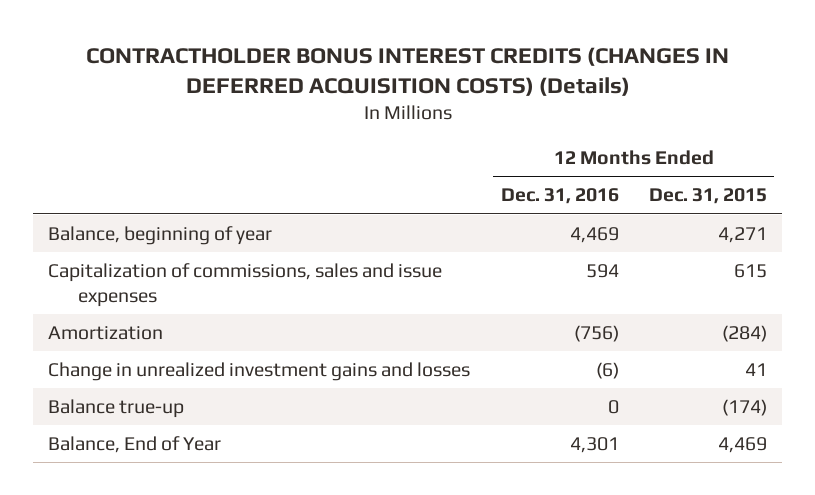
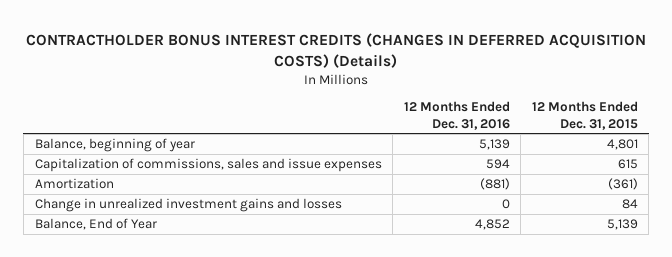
[569,227,619,244] 4,469 -> [478,139,510,151] 5,139
[717,227,767,244] 4,271 -> [606,139,638,151] 4,801
[48,399,185,419] Balance true-up -> none
[573,325,619,343] (756) -> [479,178,510,191] (881)
[721,325,767,343] (284) -> [607,178,638,191] (361)
[595,362,619,380] (6) -> [501,199,510,210] 0
[744,363,767,377] 41 -> [621,199,638,210] 84
[569,437,619,454] 4,301 -> [474,219,510,231] 4,852
[717,437,767,454] 4,469 -> [606,219,638,231] 5,139

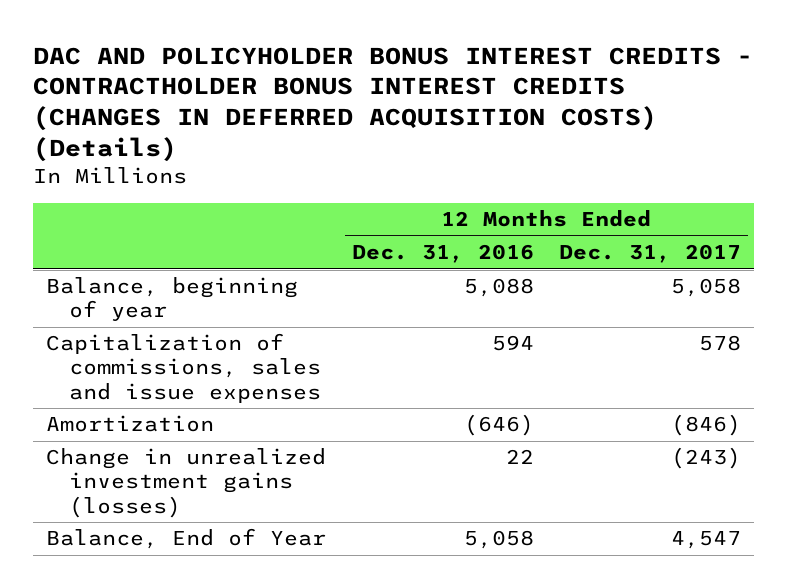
[26,32,647,68] CONTRACTHOLDER BONUS INTEREST CREDITS (CHANGES IN DEFERRED ACQUISITION COSTS) (Details) -> [32,46,753,163] DAC AND POLICYHOLDER BONUS INTEREST CREDITS - CONTRACTHOLDER BONUS INTEREST CREDITS (CHANGES IN DEFERRED ACQUISITION COSTS) (Details)
[531,101,638,130] 12 Months Ended Dec. 31, 2015 -> none
none -> [559,244,742,264] Dec. 31, 2017
[478,139,510,151] 5,139 -> [463,278,534,298] 5,088
[479,178,510,191] (881) -> [463,414,534,437] (646)
[34,198,342,213] Change in unrealized investment gains and losses -> [45,448,326,518] Change in unrealized investment gains (losses)
[501,199,510,210] 0 -> [505,449,534,465] 22
[474,219,510,231] 4,852 -> [463,530,534,550] 5,058

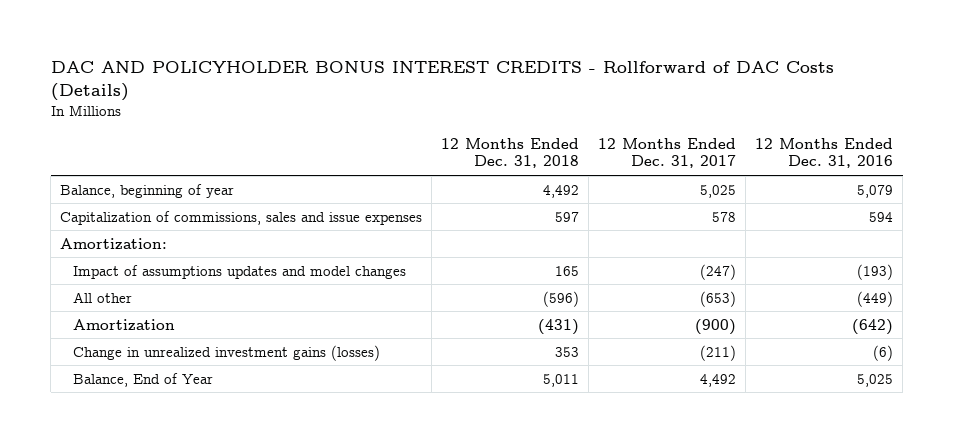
[32,46,753,163] DAC AND POLICYHOLDER BONUS INTEREST CREDITS - CONTRACTHOLDER BONUS INTEREST CREDITS (CHANGES IN DEFERRED ACQUISITION COSTS) (Details) -> [50,61,834,102] DAC AND POLICYHOLDER BONUS INTEREST CREDITS - Rollforward of DAC Costs (Details)
none -> [441,138,580,169] 12 Months Ended Dec. 31, 2018
[463,278,534,298] 5,088 -> [857,184,894,198] 5,079
[671,278,742,298] 5,058 -> [700,184,737,198] 5,025
none -> [60,237,168,250] Amortization:
none -> [73,264,407,279] Impact of assumptions updates and model changes
none -> [73,291,133,303] All other
[463,414,534,437] (646) -> [852,318,894,335] (642)
[671,414,742,437] (846) -> [695,318,737,335] (900)
[505,449,534,465] 22 -> [873,344,894,361] (6)
[671,447,742,470] (243) -> [700,344,737,361] (211)
[463,530,534,550] 5,058 -> [857,373,894,387] 5,025
[671,531,742,550] 4,547 -> [700,373,737,387] 4,492

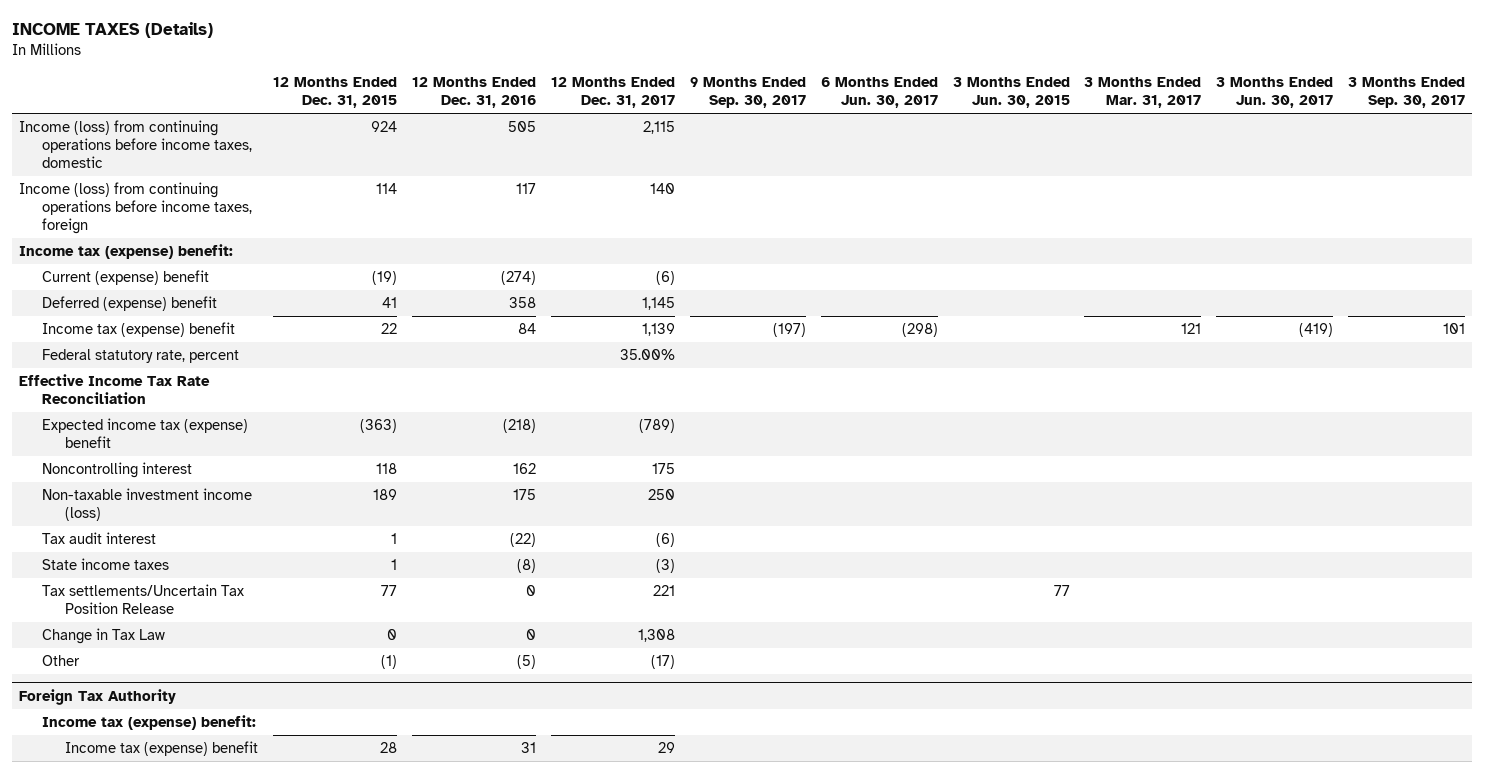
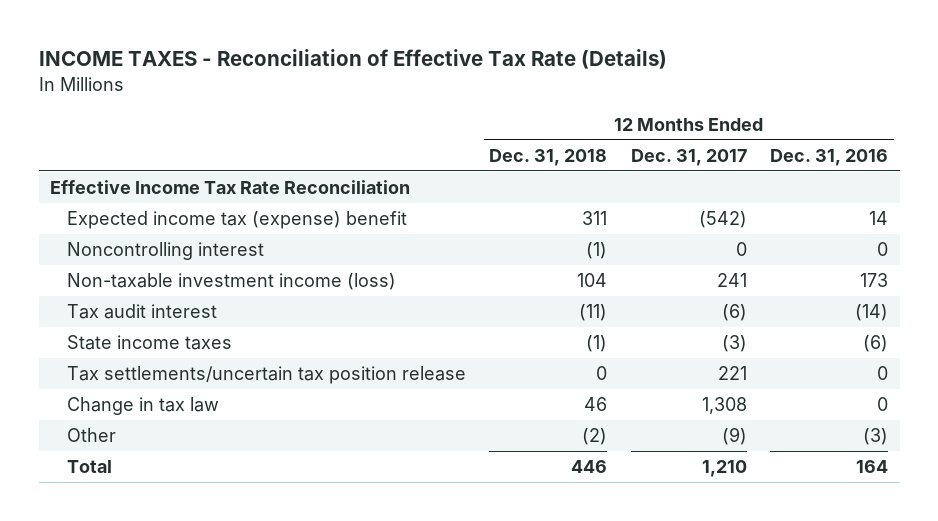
[12,21,214,38] INCOME TAXES (Details) -> [38,49,667,70] INCOME TAXES - Reconciliation of Effective Tax Rate (Details)
[273,77,398,109] 12 Months Ended Dec. 31, 2015 -> none
[689,77,806,109] 9 Months Ended Sep. 30, 2017 -> none
[820,77,938,109] 6 Months Ended Jun. 30, 2017 -> none
[952,77,1070,109] 3 Months Ended Jun. 30, 2015 -> none
[1084,77,1202,109] 3 Months Ended Mar. 31, 2017 -> none
[1216,77,1334,109] 3 Months Ended Jun. 30, 2017 -> none
[1348,77,1466,109] 3 Months Ended Sep. 30, 2017 -> none
none -> [489,148,608,166] Dec. 31, 2018
[19,120,253,168] Income (loss) from continuing operations before income taxes, domestic -> none
[19,182,253,234] Income (loss) from continuing operations before income taxes, foreign -> none
[19,244,234,260] Income tax (expense) benefit: -> none
[42,270,210,286] Current (expense) benefit -> none
[42,296,218,312] Deferred (expense) benefit -> none
[42,322,236,338] Income tax (expense) benefit -> none
[42,349,240,364] Federal statutory rate, percent -> none
[19,689,177,706] Foreign Tax Authority -> none
[42,715,257,731] Income tax (expense) benefit: -> none
[65,741,259,757] Income tax (expense) benefit -> none
[503,419,537,434] (218) -> [868,211,888,226] 14
[638,419,675,434] (789) -> [698,211,747,229] (542)
[513,463,537,475] 162 -> [876,242,888,257] 0
[651,463,675,475] 175 -> [735,242,747,257] 0
[513,489,537,501] 175 -> [859,273,888,288] 173
[647,489,675,501] 250 -> [716,273,747,288] 241
[510,533,537,548] (22) -> [854,304,888,322] (14)
[517,559,537,574] (8) -> [862,335,888,353] (6)
[42,584,245,614] Tax settlements/Uncertain Tax Position Release -> [67,366,467,385] Tax settlements/uncertain tax position release
[42,628,166,645] Change in Tax Law -> [67,397,220,416] Change in tax law
[517,655,537,670] (5) -> [862,428,888,446] (3)
[650,655,675,670] (17) -> [721,427,747,446] (9)
none -> [67,460,113,474] Total

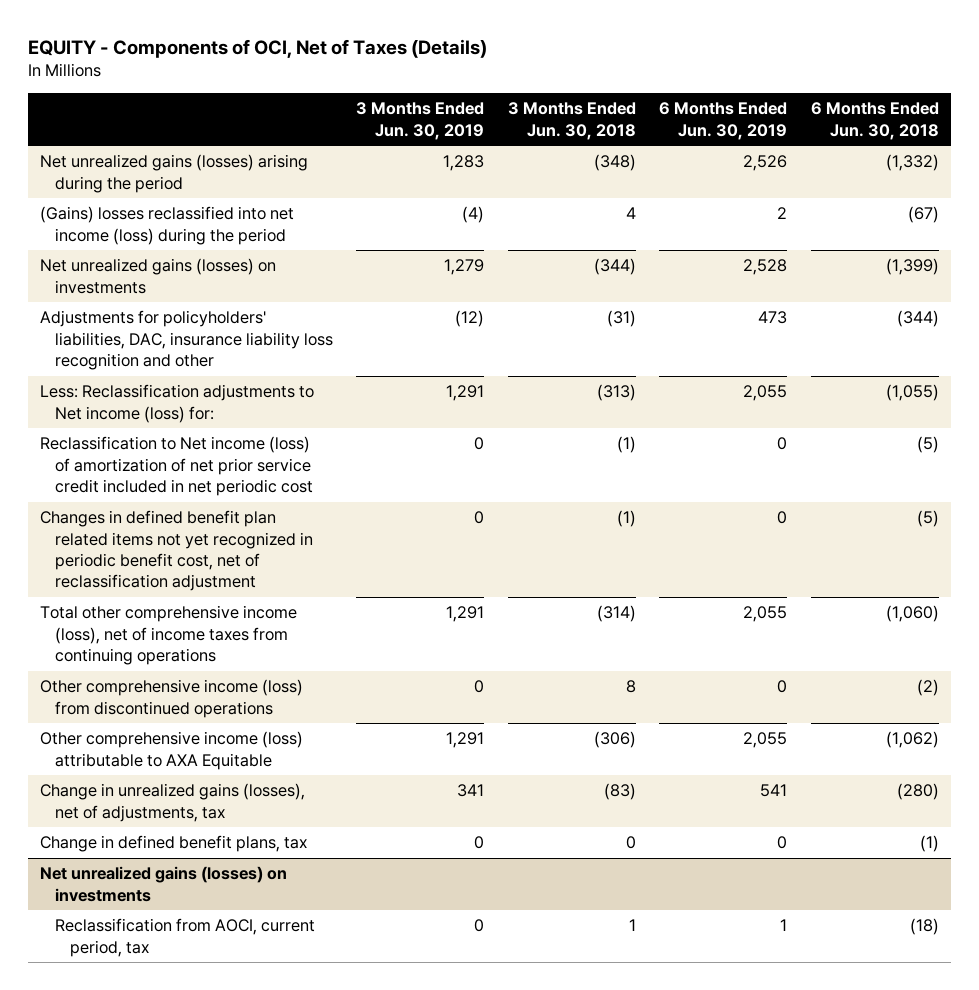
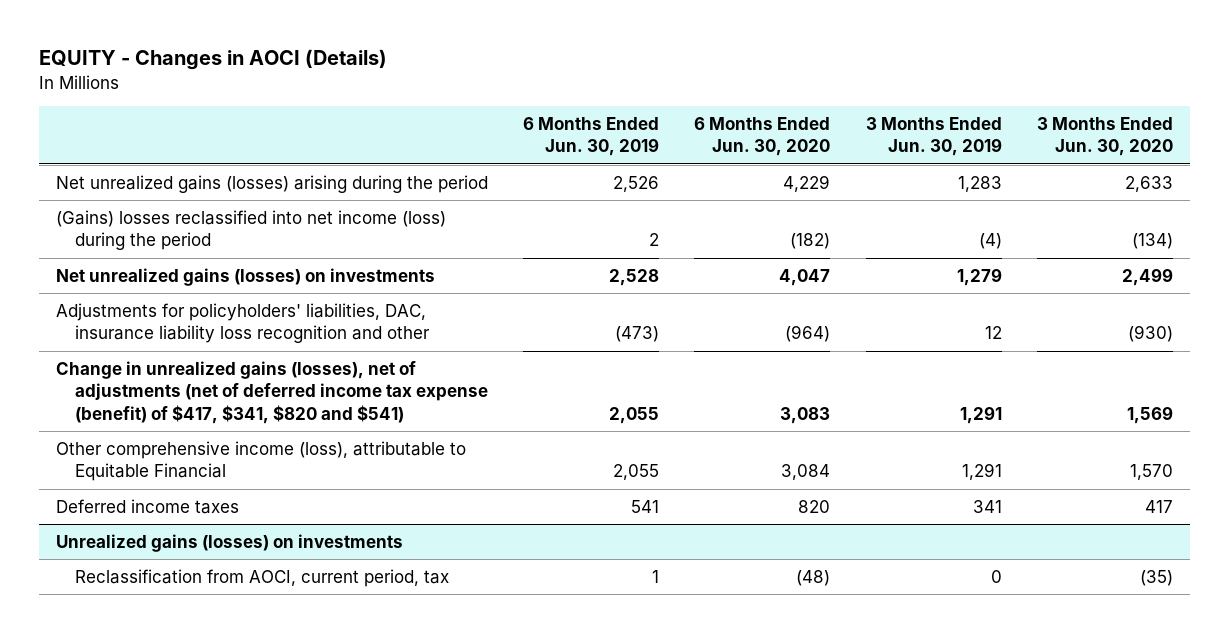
[28,38,488,58] EQUITY - Components of OCI, Net of Taxes (Details) -> [38,49,387,71] EQUITY - Changes in AOCI (Details)
[507,102,636,140] 3 Months Ended Jun. 30, 2018 -> none
[810,102,939,140] 6 Months Ended Jun. 30, 2018 -> none
none -> [694,116,831,157] 6 Months Ended Jun. 30, 2020
none -> [1036,116,1173,157] 3 Months Ended Jun. 30, 2020
[39,436,313,497] Reclassification to Net income (loss) of amortization of net prior service credit included in net periodic cost -> none
[39,510,313,592] Changes in defined benefit plan related items not yet recognized in periodic benefit cost, net of reclassification adjustment -> none
[39,605,297,666] Total other comprehensive income (loss), net of income taxes from continuing operations -> none
[39,679,303,718] Other comprehensive income (loss) from discontinued operations -> none
[39,835,307,853] Change in defined benefit plans, tax -> none
[455,310,485,328] (12) -> [984,326,1002,340] 12
[758,311,788,325] 473 -> [615,326,660,343] (473)
[39,384,314,423] Less: Reclassification adjustments to Net income (loss) for: -> [56,361,488,424] Change in unrealized gains (losses), net of adjustments (net of deferred income tax expense (benefit) of $417, $341, $820 and $541)
[39,731,303,770] Other comprehensive income (loss) attributable to AXA Equitable -> [56,441,467,482] Other comprehensive income (loss), attributable to Equitable Financial
[39,783,305,822] Change in unrealized gains (losses), net of adjustments, tax -> [56,499,240,515] Deferred income taxes
[39,866,287,902] Net unrealized gains (losses) on investments -> [56,534,404,553] Unrealized gains (losses) on investments

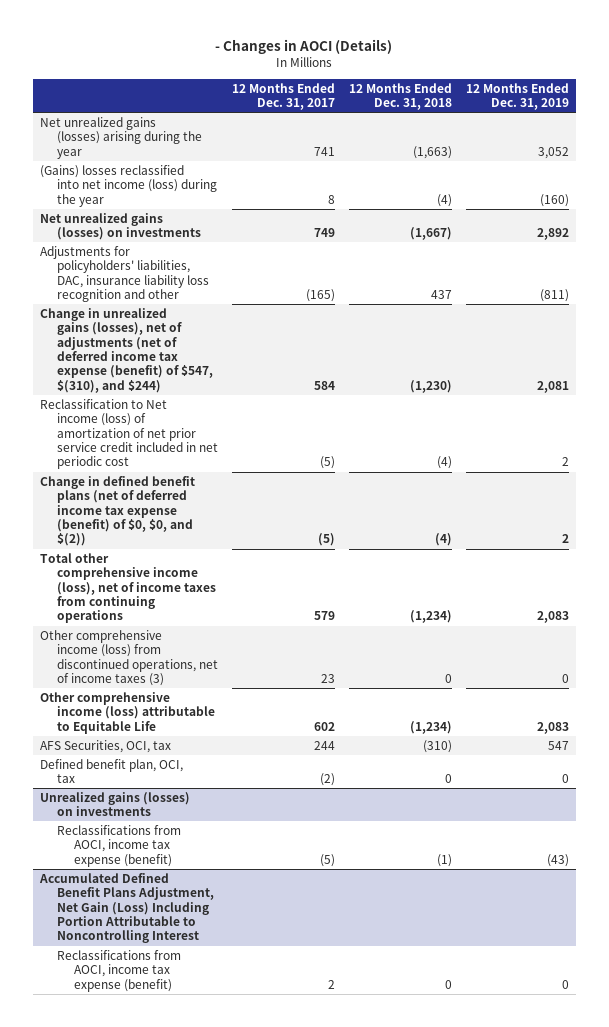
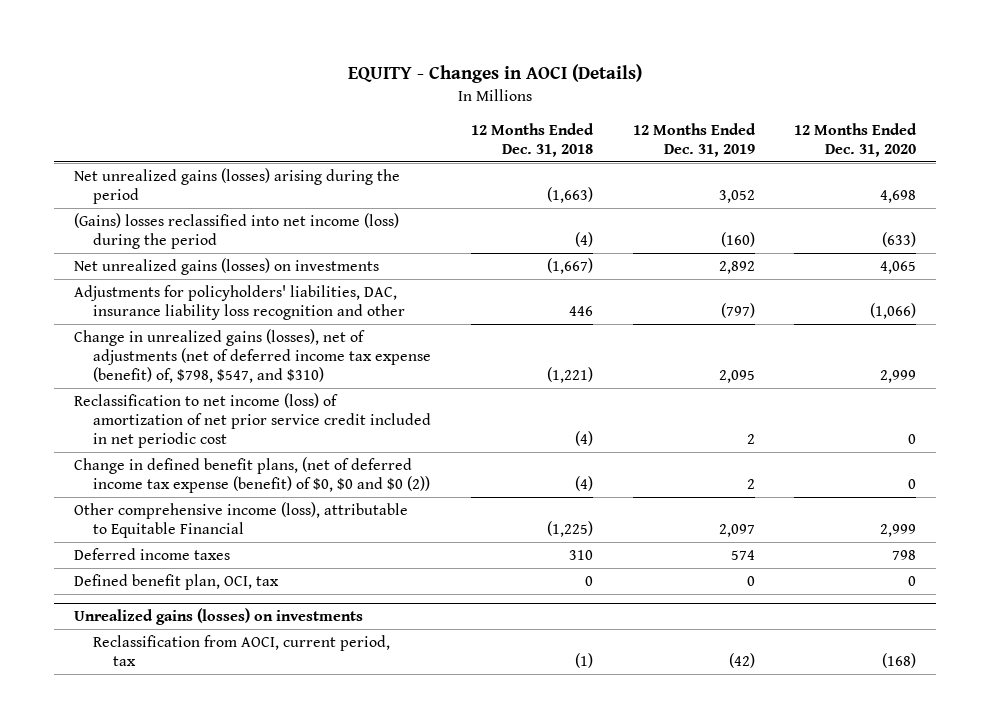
[215,39,393,55] - Changes in AOCI (Details) -> [348,63,643,83] EQUITY - Changes in AOCI (Details)
[232,82,336,111] 12 Months Ended Dec. 31, 2017 -> none
none -> [794,122,918,157] 12 Months Ended Dec. 31, 2020
[39,116,202,159] Net unrealized gains (losses) arising during the year -> [73,167,400,204] Net unrealized gains (losses) arising during the period
[39,164,217,207] (Gains) losses reclassified into net income (loss) during the year -> [73,212,399,249] (Gains) losses reclassified into net income (loss) during the period
[39,552,216,624] Total other comprehensive income (loss), net of income taxes from continuing operations -> none
[39,629,218,687] Other comprehensive income (loss) from discontinued operations, net of income taxes (3) -> none
[39,739,171,753] AFS Securities, OCI, tax -> none
[431,290,453,300] 437 -> [568,305,593,316] 446
[540,289,570,303] (811) -> [720,302,755,318] (797)
[39,307,213,393] Change in unrealized gains (losses), net of adjustments (net of deferred income tax expense (benefit) of $547, $(310), and $244) -> [73,328,432,383] Change in unrealized gains (losses), net of adjustments (net of deferred income tax expense (benefit) of, $798, $547, and $310)
[410,379,453,393] (1,230) -> [546,366,593,383] (1,221)
[537,380,570,393] 2,081 -> [718,369,755,383] 2,095
[39,398,218,470] Reclassification to Net income (loss) of amortization of net prior service credit included in net periodic cost -> [73,392,432,448] Reclassification to net income (loss) of amortization of net prior service credit included in net periodic cost
[39,475,195,547] Change in defined benefit plans (net of deferred income tax expense (benefit) of $0, $0, and $(2)) -> [73,456,431,493] Change in defined benefit plans, (net of deferred income tax expense (benefit) of $0, $0 and $0 (2))
[39,691,215,734] Other comprehensive income (loss) attributable to Equitable Life -> [73,501,408,538] Other comprehensive income (loss), attributable to Equitable Financial
[410,720,453,734] (1,234) -> [546,520,593,537] (1,225)
[537,721,570,734] 2,083 -> [718,523,755,537] 2,097
none -> [73,547,230,560] Deferred income taxes
[38,872,214,944] Accumulated Defined Benefit Plans Adjustment, Net Gain (Loss) Including Portion Attributable to Noncontrolling Interest -> none
[56,949,181,992] Reclassifications from AOCI, income tax expense (benefit) -> none
[56,824,181,867] Reclassifications from AOCI, income tax expense (benefit) -> [93,634,391,666] Reclassification from AOCI, current period, tax
[547,853,570,867] (43) -> [728,652,755,668] (42)

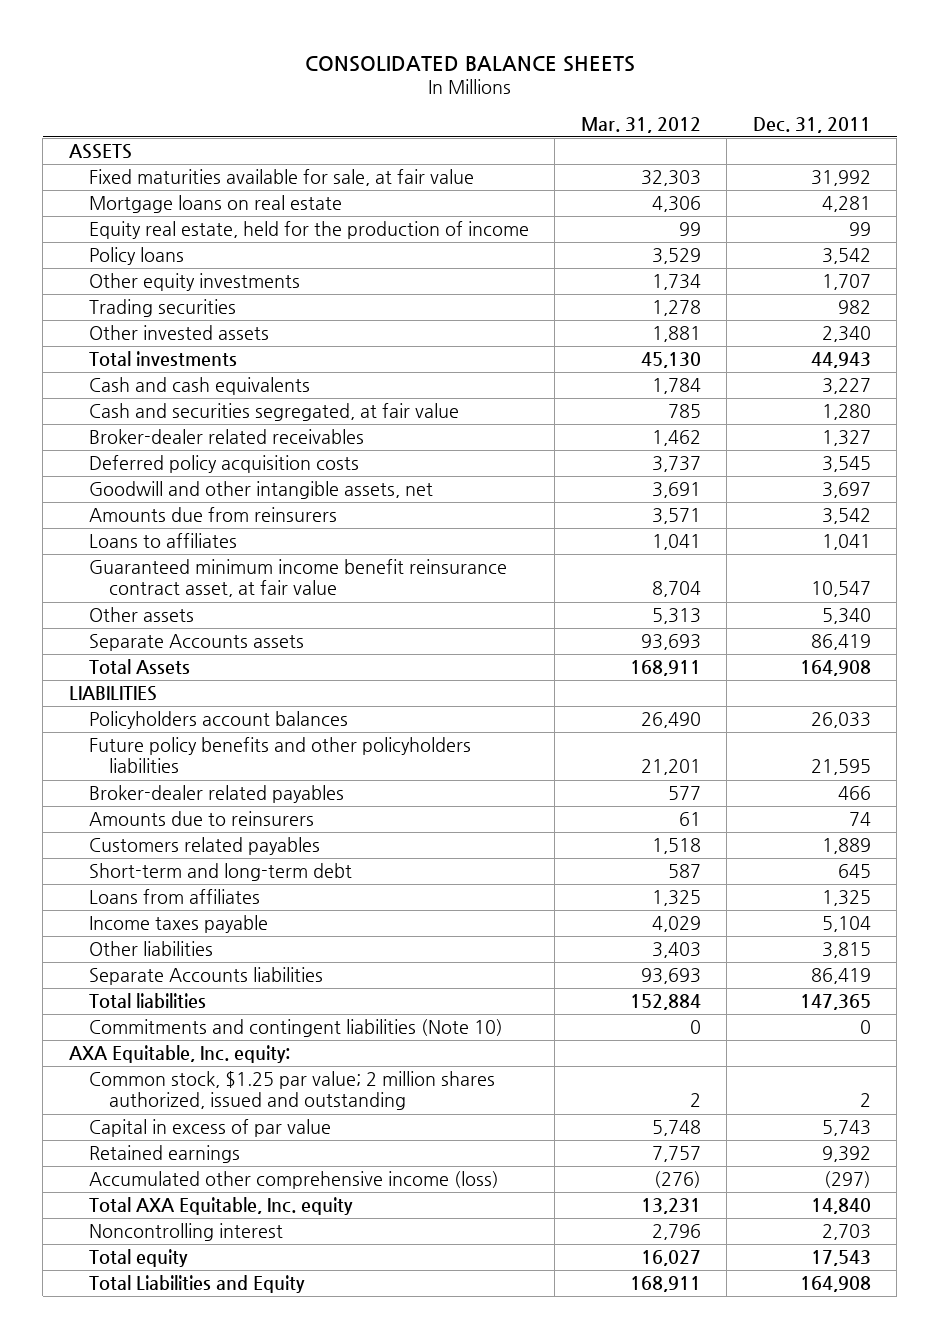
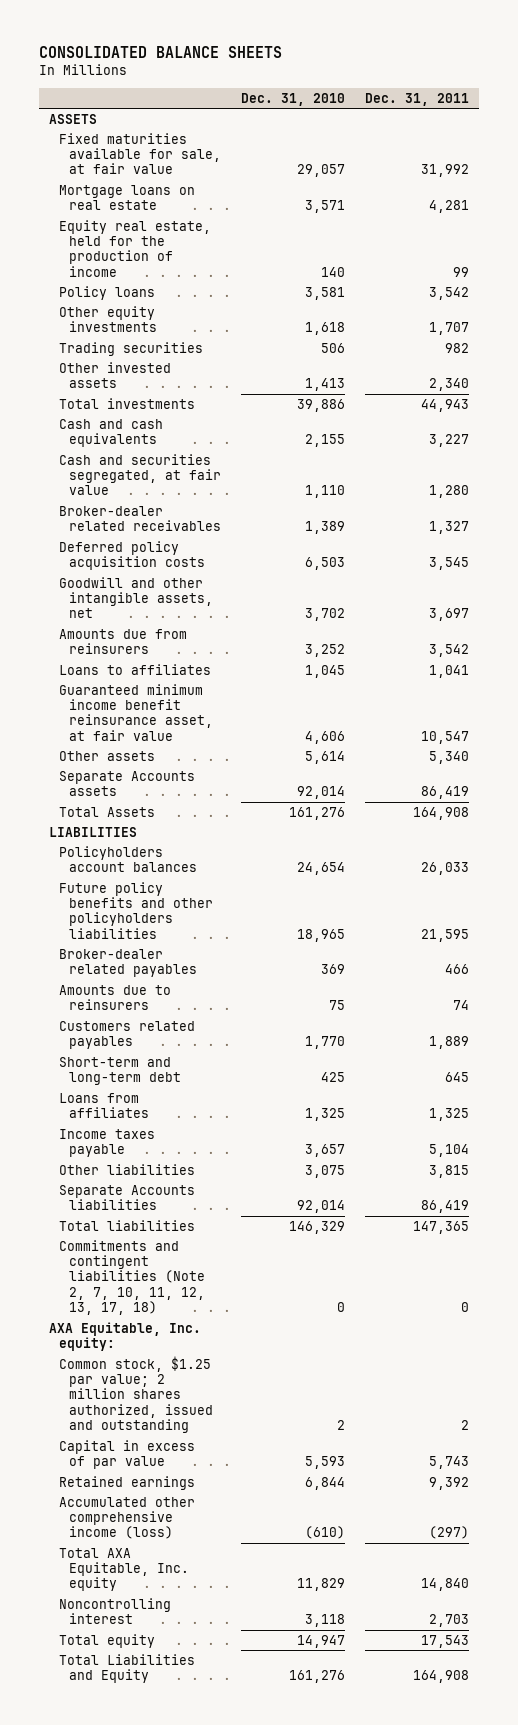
[580,116,701,133] Mar. 31, 2012 -> none
none -> [240,92,345,106] Dec. 31, 2010
[88,559,507,598] Guaranteed minimum income benefit reinsurance contract asset, at fair value -> [58,683,213,741] Guaranteed minimum income benefit reinsurance asset, at fair value
[88,1019,503,1038] Commitments and contingent liabilities (Note 10) -> [58,1239,205,1316] Commitments and contingent liabilities (Note 2, 7, 10, 11, 12, 13, 17, 18)

